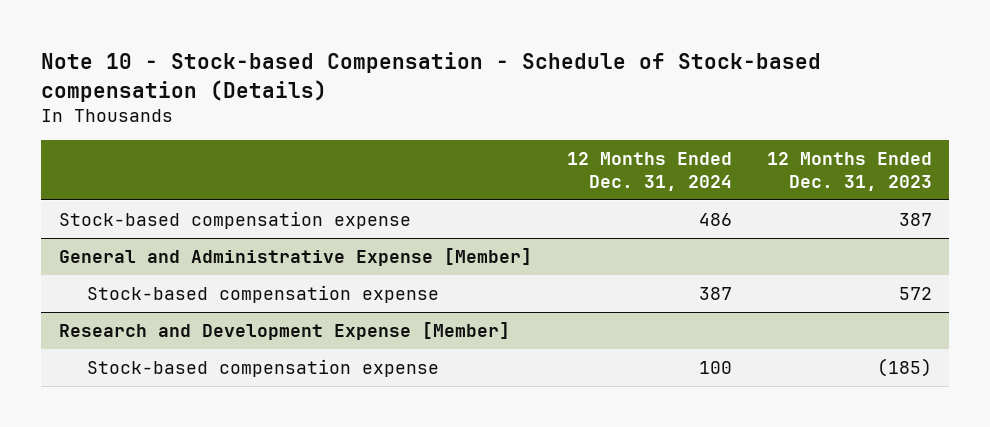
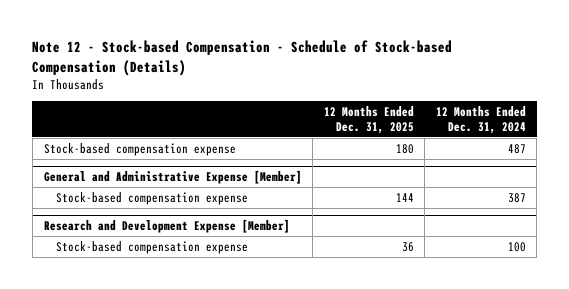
[41,52,822,102] Note 10 - Stock-based Compensation - Schedule of Stock-based compensation (Details) -> [32,40,453,76] Note 12 - Stock-based Compensation - Schedule of Stock-based Compensation (Details)
[766,152,932,192] 12 Months Ended Dec. 31, 2023 -> none
none -> [323,105,414,134] 12 Months Ended Dec. 31, 2025
[698,212,732,226] 486 -> [507,143,526,154] 487

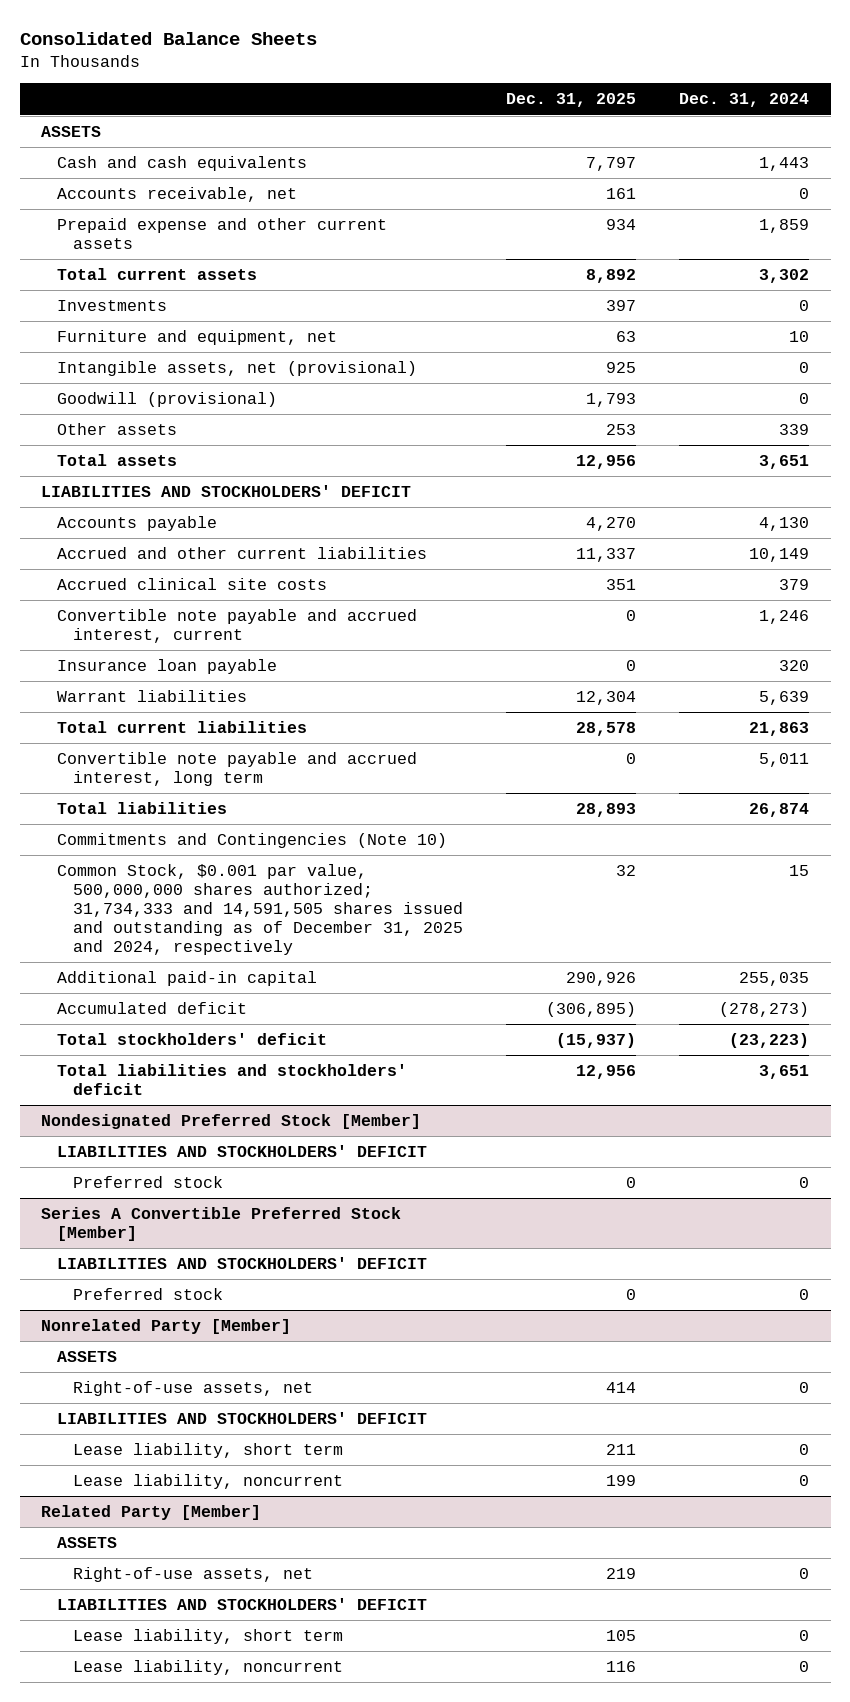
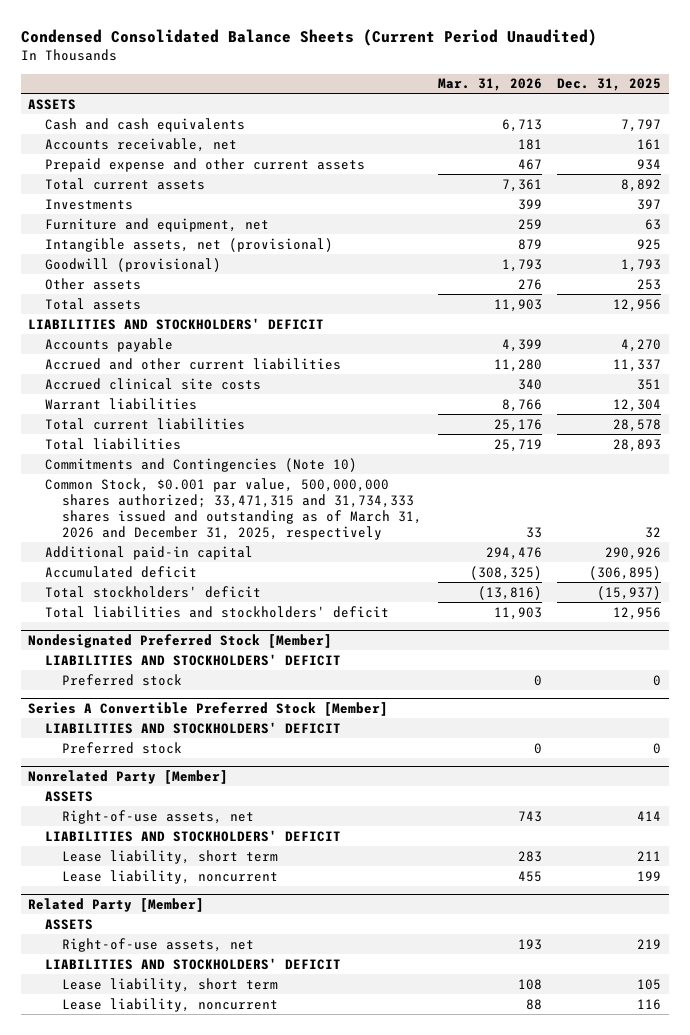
[19,32,317,46] Consolidated Balance Sheets -> [20,28,597,46] Condensed Consolidated Balance Sheets (Current Period Unaudited)
[679,93,810,108] Dec. 31, 2024 -> none
none -> [437,78,542,92] Mar. 31, 2026
[57,608,418,643] Convertible note payable and accrued interest, current -> none
[57,658,278,674] Insurance loan payable -> none
[57,751,418,786] Convertible note payable and accrued interest, long term -> none
[57,863,463,955] Common Stock, $0.001 par value, 500,000,000 shares authorized; 31,734,333 and 14,591,505 shares issued and outstanding as of December 31, 2025 and 2024, respectively -> [45,477,423,540] Common Stock, $0.001 par value, 500,000,000 shares authorized; 33,471,315 and 31,734,333 shares issued and outstanding as of March 31, 2026 and December 31, 2025, respectively

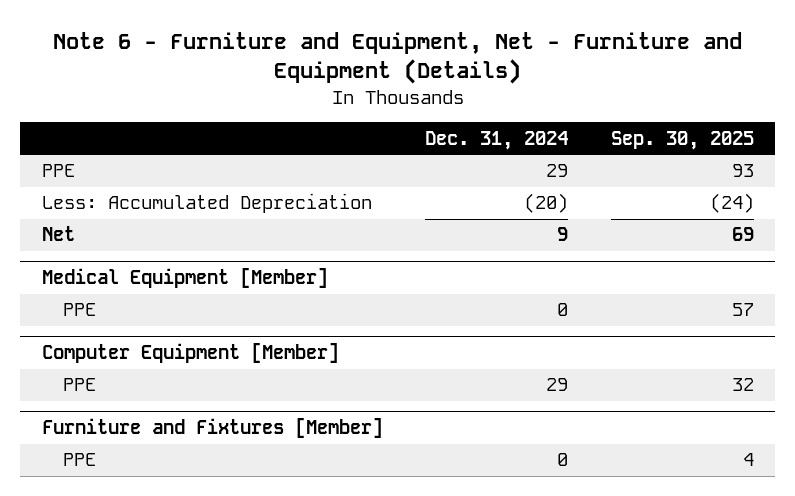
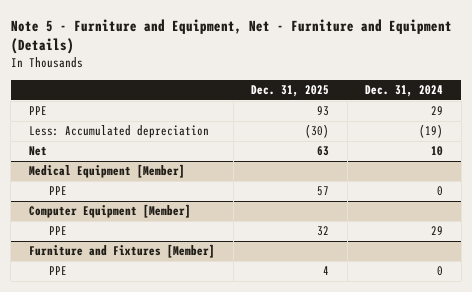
[52,32,742,85] Note 6 - Furniture and Equipment, Net - Furniture and Equipment (Details) -> [10,18,452,55] Note 5 - Furniture and Equipment, Net - Furniture and Equipment (Details)
[610,130,754,150] Sep. 30, 2025 -> none
none -> [251,85,330,98] Dec. 31, 2025
[41,193,372,214] Less: Accumulated Depreciation -> [28,125,209,139] Less: Accumulated depreciation
[524,193,569,214] (20) -> [419,124,444,139] (19)
[557,227,569,242] 9 -> [431,146,444,157] 10

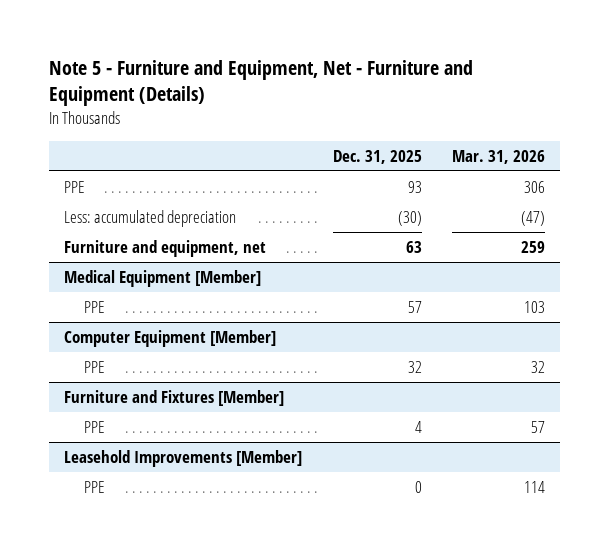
[365,85,444,98] Dec. 31, 2024 -> none
none -> [452,149,546,164] Mar. 31, 2026
[28,125,209,139] Less: Accumulated depreciation -> [64,209,237,227] Less: accumulated depreciation
[28,146,47,157] Net -> [64,239,267,257] Furniture and equipment, net
none -> [64,449,303,467] Leasehold Improvements [Member]
none -> [84,480,106,493] PPE

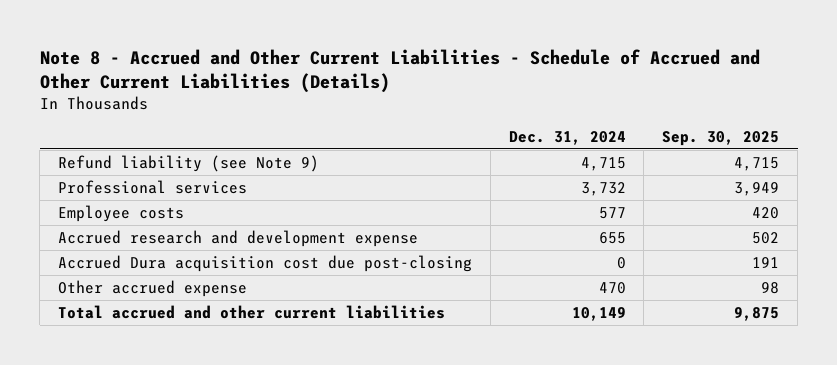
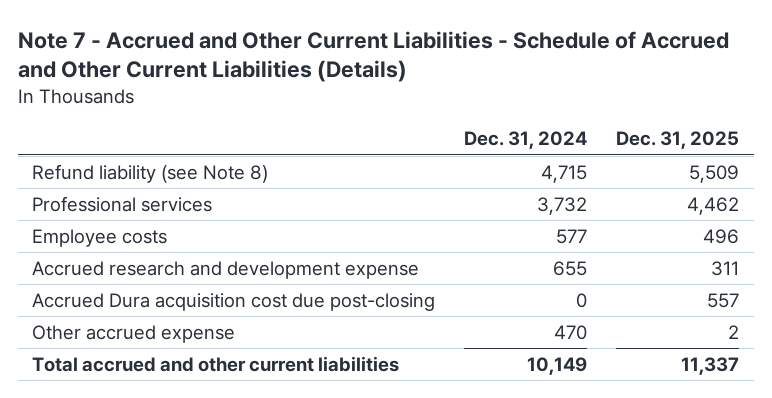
[39,48,760,93] Note 8 - Accrued and Other Current Liabilities - Schedule of Accrued and Other Current Liabilities (Details) -> [17,30,729,83] Note 7 - Accrued and Other Current Liabilities - Schedule of Accrued and Other Current Liabilities (Details)
[662,130,780,146] Sep. 30, 2025 -> none
none -> [616,131,740,150] Dec. 31, 2025
[58,154,320,172] Refund liability (see Note 9) -> [32,163,269,183] Refund liability (see Note 8)

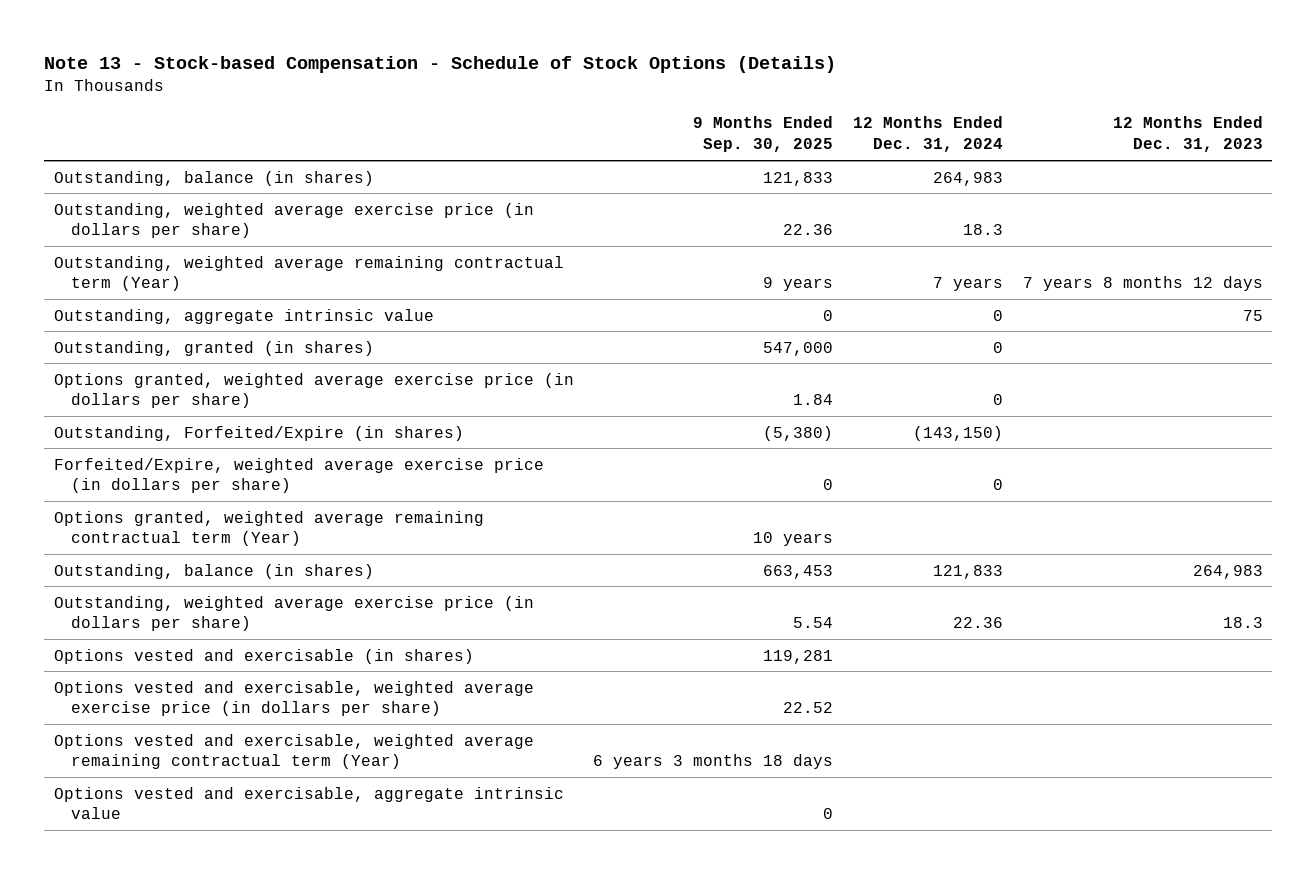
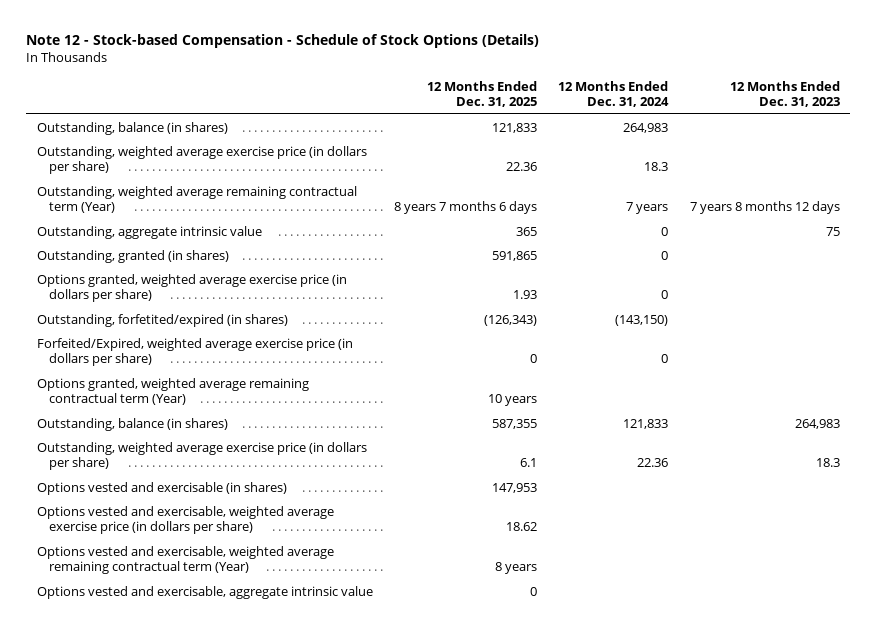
[44,56,837,74] Note 13 - Stock-based Compensation - Schedule of Stock Options (Details) -> [25,34,539,49] Note 12 - Stock-based Compensation - Schedule of Stock Options (Details)
[693,116,834,153] 9 Months Ended Sep. 30, 2025 -> none
none -> [427,80,538,108] 12 Months Ended Dec. 31, 2025
[53,425,464,441] Outstanding, Forfeited/Expire (in shares) -> [36,313,288,327] Outstanding, forfetited/expired (in shares)
[53,457,544,494] Forfeited/Expire, weighted average exercise price (in dollars per share) -> [36,337,353,366] Forfeited/Expired, weighted average exercise price (in dollars per share)

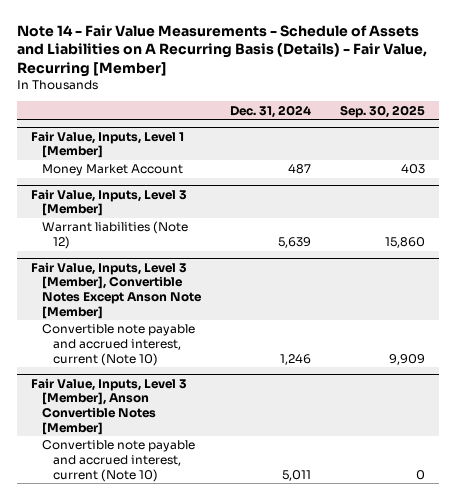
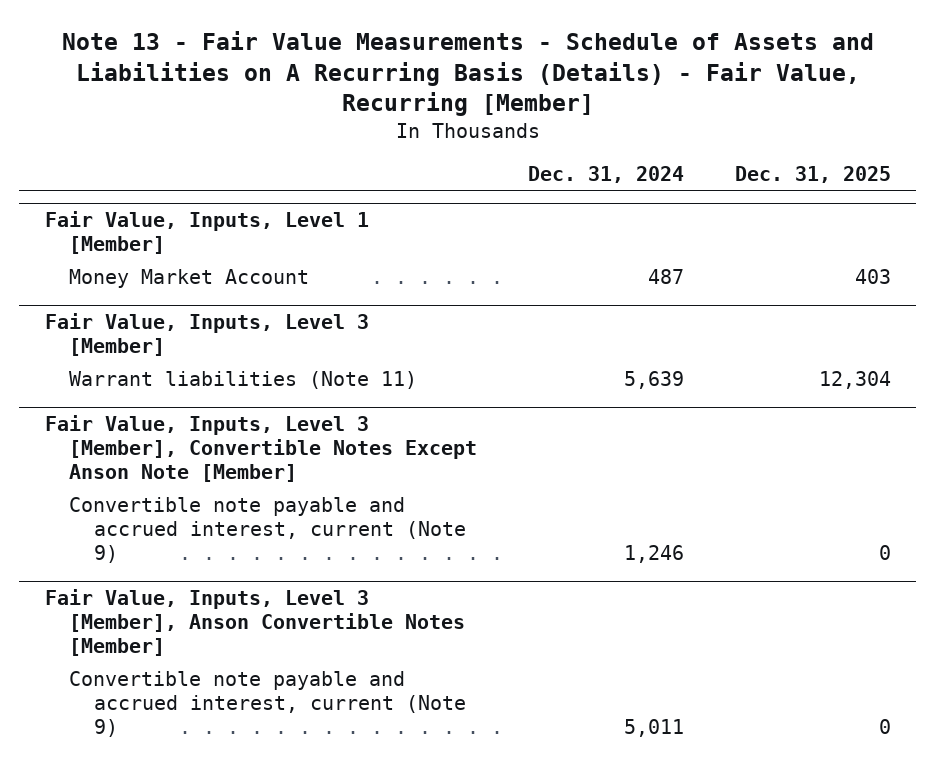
[16,24,427,77] Note 14 - Fair Value Measurements - Schedule of Assets and Liabilities on A Recurring Basis (Details) - Fair Value, Recurring [Member] -> [61,31,874,117] Note 13 - Fair Value Measurements - Schedule of Assets and Liabilities on A Recurring Basis (Details) - Fair Value, Recurring [Member]
[339,104,425,118] Sep. 30, 2025 -> none
none -> [734,166,891,184] Dec. 31, 2025
[42,221,189,250] Warrant liabilities (Note 12) -> [69,370,418,389] Warrant liabilities (Note 11)
[42,324,196,366] Convertible note payable and accrued interest, current (Note 10) -> [69,496,466,563] Convertible note payable and accrued interest, current (Note 9)
[42,440,196,482] Convertible note payable and accrued interest, current (Note 10) -> [69,670,466,737] Convertible note payable and accrued interest, current (Note 9)

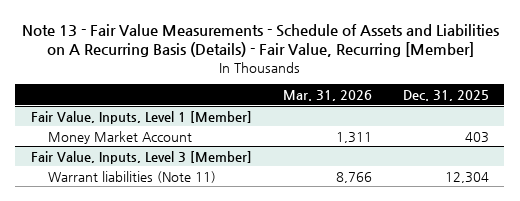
[528,166,685,184] Dec. 31, 2024 -> none
none -> [282,89,372,101] Mar. 31, 2026
[44,414,478,482] Fair Value, Inputs, Level 3 [Member], Convertible Notes Except Anson Note [Member] -> none
[69,496,466,563] Convertible note payable and accrued interest, current (Note 9) -> none
[44,588,466,656] Fair Value, Inputs, Level 3 [Member], Anson Convertible Notes [Member] -> none
[69,670,466,737] Convertible note payable and accrued interest, current (Note 9) -> none

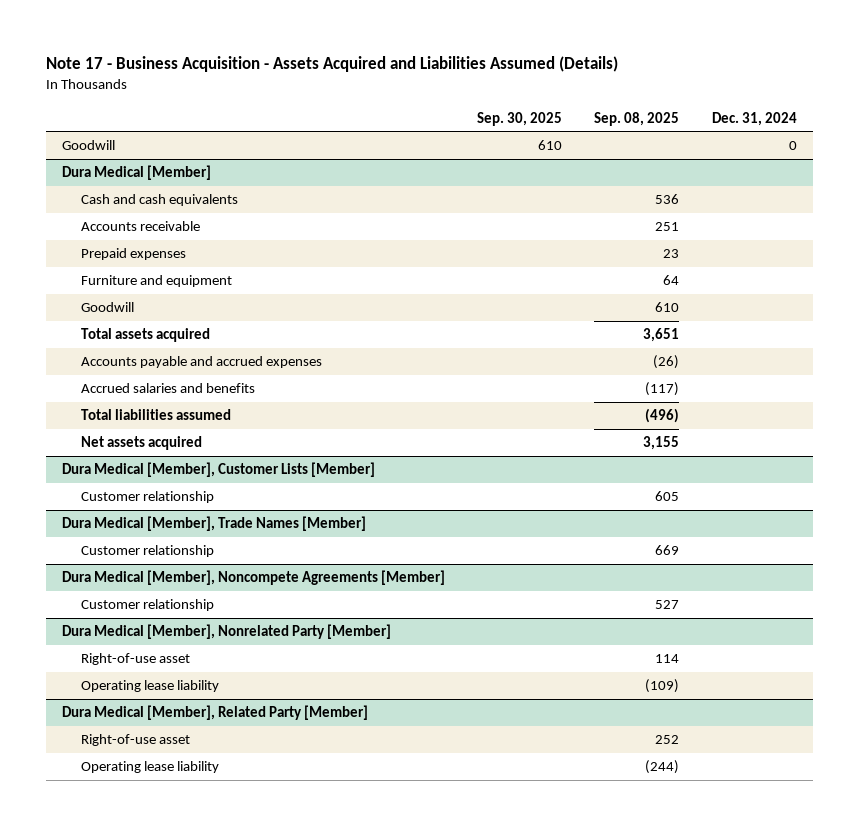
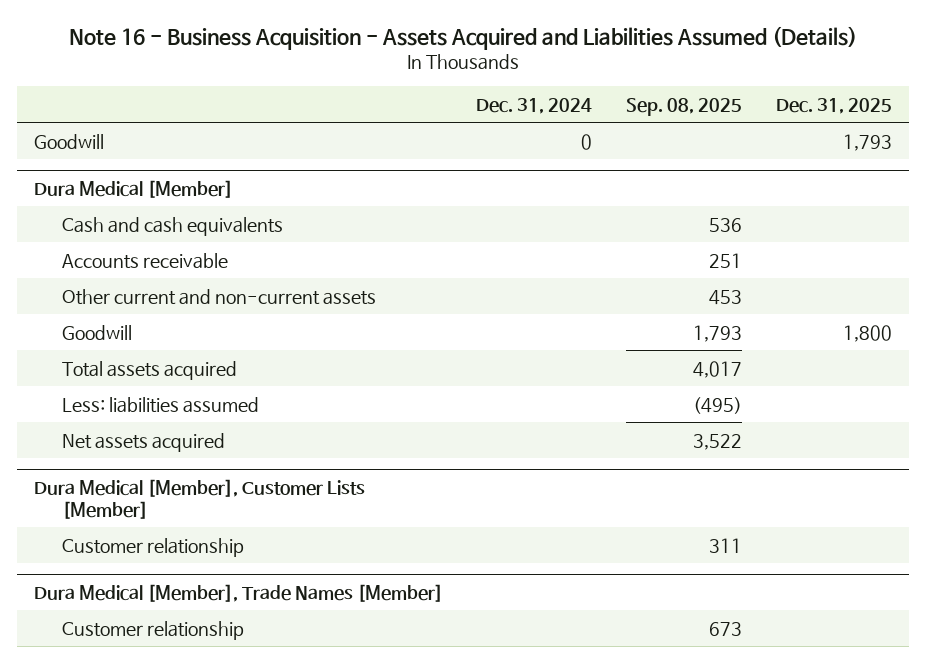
[45,56,618,73] Note 17 - Business Acquisition - Assets Acquired and Liabilities Assumed (Details) -> [68,26,857,51] Note 16 - Business Acquisition - Assets Acquired and Liabilities Assumed (Details)
[477,111,563,126] Sep. 30, 2025 -> none
none -> [775,97,892,114] Dec. 31, 2025
[81,248,187,261] Prepaid expenses -> none
[81,275,233,288] Furniture and equipment -> none
[81,356,323,369] Accounts payable and accrued expenses -> none
[81,383,256,394] Accrued salaries and benefits -> none
none -> [62,288,377,305] Other current and non-current assets
[655,302,680,313] 610 -> [693,324,743,342] 1,793
[643,328,680,343] 3,651 -> [693,360,743,378] 4,017
[81,409,232,421] Total liabilities assumed -> [62,396,260,413] Less: liabilities assumed
[645,408,680,424] (496) -> [693,396,743,414] (495)
[643,436,680,451] 3,155 -> [693,433,743,450] 3,522
[655,491,680,502] 605 -> [709,537,743,553] 311
[61,570,445,586] Dura Medical [Member], Noncompete Agreements [Member] -> none
[81,599,215,612] Customer relationship -> none
[61,624,391,640] Dura Medical [Member], Nonrelated Party [Member] -> none
[81,653,191,666] Right-of-use asset -> none
[81,680,220,693] Operating lease liability -> none
[61,705,368,721] Dura Medical [Member], Related Party [Member] -> none
[81,734,191,747] Right-of-use asset -> none
[81,761,220,774] Operating lease liability -> none
[655,545,680,556] 669 -> [709,621,743,636] 673

